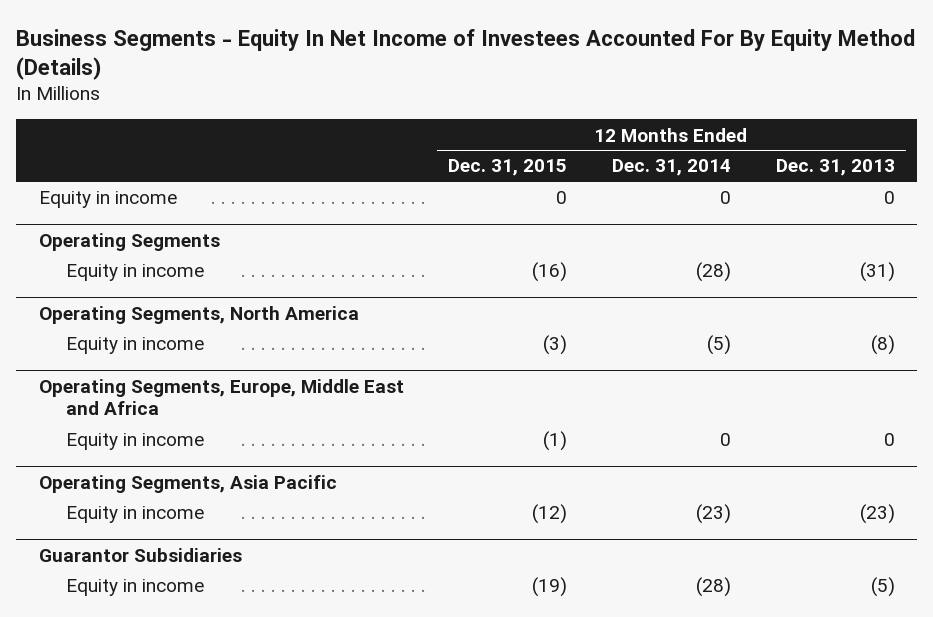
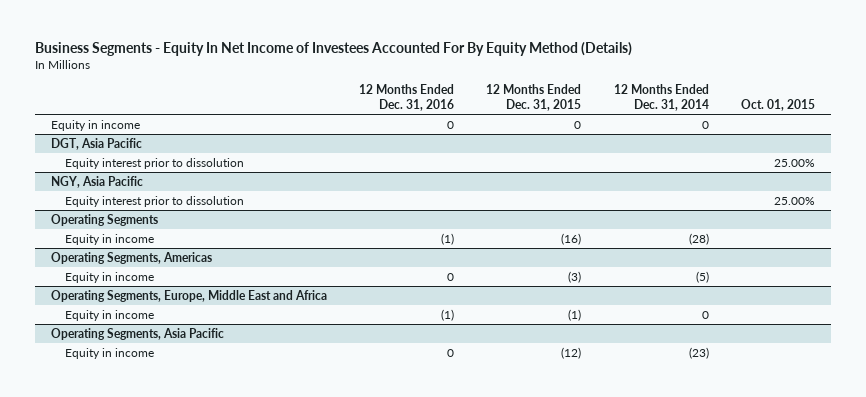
[775,159,895,177] Dec. 31, 2013 -> none
none -> [359,84,455,111] 12 Months Ended Dec. 31, 2016
none -> [740,98,815,111] Oct. 01, 2015
none -> [51,137,143,150] DGT, Asia Pacific
none -> [64,157,244,169] Equity interest prior to dissolution
none -> [51,175,144,188] NGY, Asia Pacific
none -> [64,195,244,207] Equity interest prior to dissolution
[38,305,359,324] Operating Segments, North America -> [51,251,213,264] Operating Segments, Americas
[38,547,242,562] Guarantor Subsidiaries -> none
[66,579,205,597] Equity in income -> none

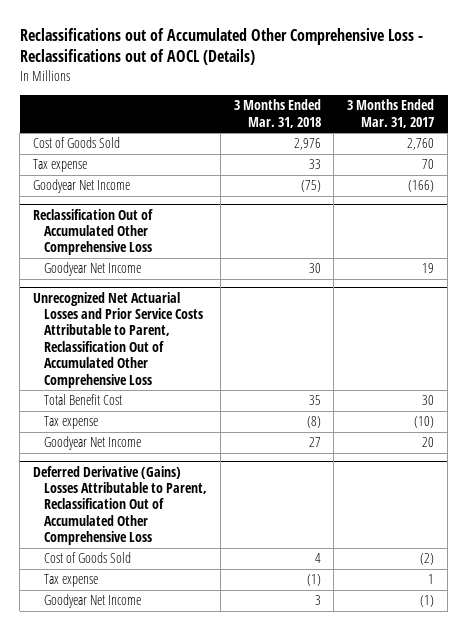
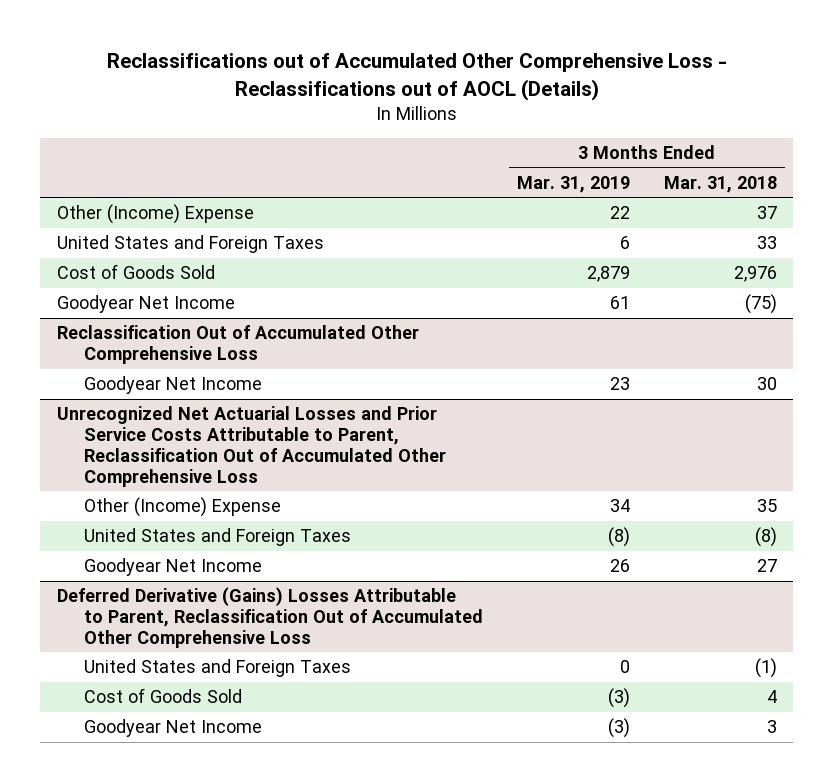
[347,99,435,128] 3 Months Ended Mar. 31, 2017 -> none
none -> [517,175,631,193] Mar. 31, 2019
none -> [56,204,254,225] Other (Income) Expense
none -> [56,235,324,254] United States and Foreign Taxes
[33,159,88,173] Tax expense -> none
[43,394,122,406] Total Benefit Cost -> none
none -> [84,497,282,518] Other (Income) Expense
[43,416,98,430] Tax expense -> [84,528,352,547] United States and Foreign Taxes
none -> [84,659,352,678] United States and Foreign Taxes
[43,574,98,588] Tax expense -> none

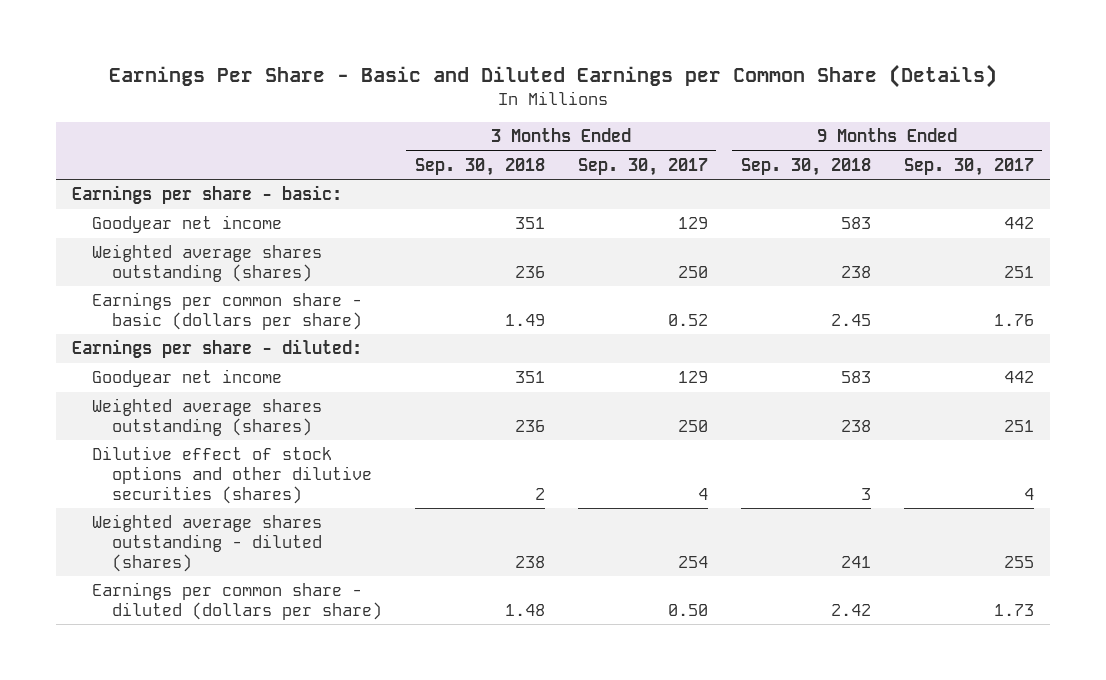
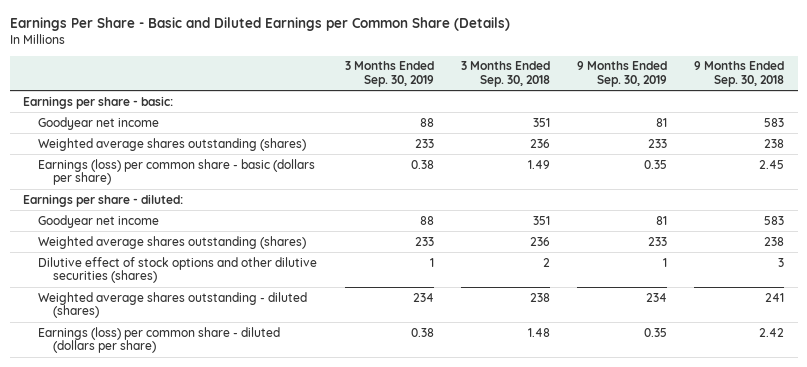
[577,157,708,176] Sep. 30, 2017 -> none
[903,157,1034,176] Sep. 30, 2017 -> none
none -> [344,61,434,87] 3 Months Ended Sep. 30, 2019
none -> [576,61,667,87] 9 Months Ended Sep. 30, 2019
[92,292,363,331] Earnings per common share - basic (dollars per share) -> [38,158,316,186] Earnings (loss) per common share - basic (dollars per share)
[92,582,382,621] Earnings per common share - diluted (dollars per share) -> [38,326,281,354] Earnings (loss) per common share - diluted (dollars per share)

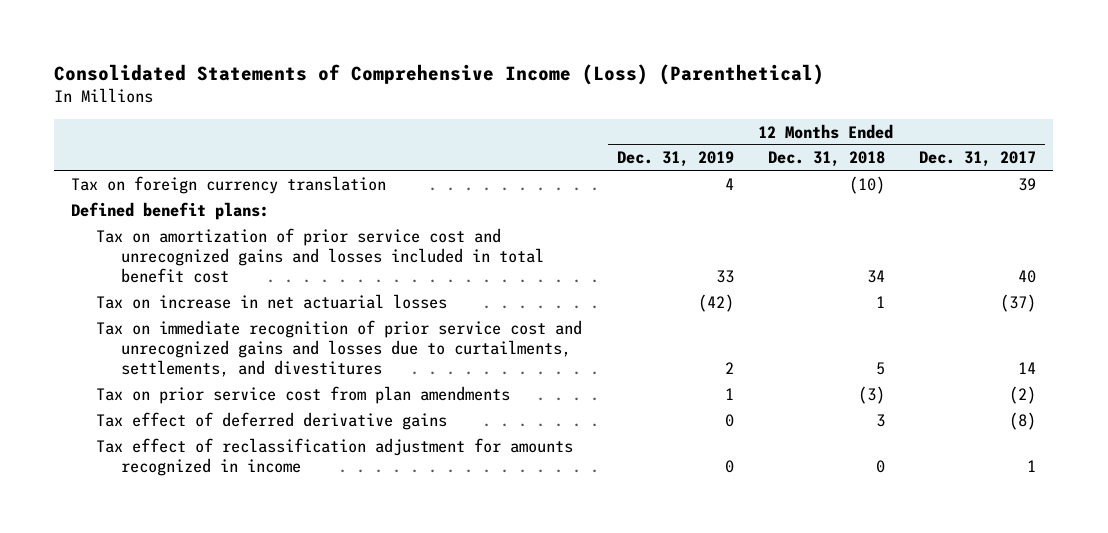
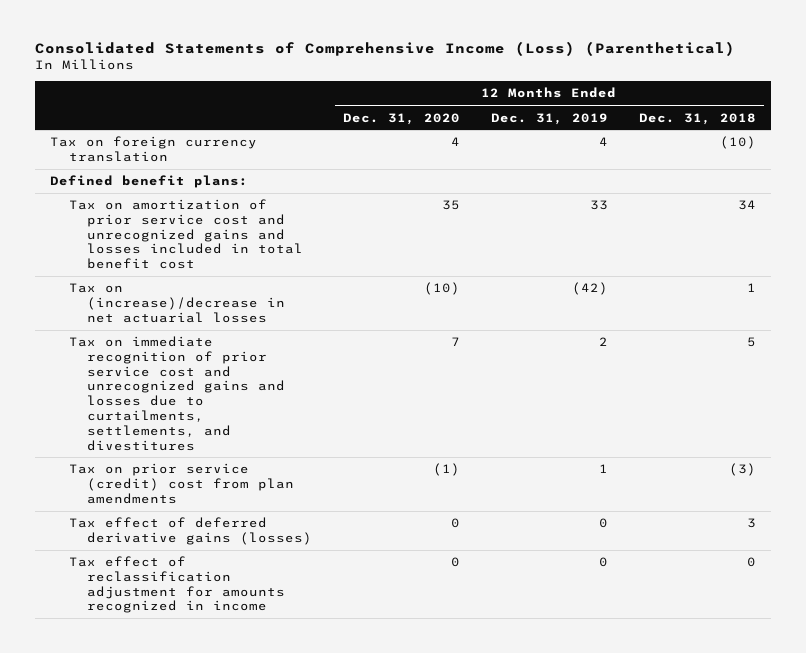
[919,151,1037,168] Dec. 31, 2017 -> none
none -> [342,112,460,125] Dec. 31, 2020
[96,293,448,309] Tax on increase in net actuarial losses -> [68,283,285,323] Tax on (increase)/decrease in net actuarial losses
[96,385,511,404] Tax on prior service cost from plan amendments -> [68,463,294,504] Tax on prior service (credit) cost from plan amendments
[96,411,448,430] Tax effect of deferred derivative gains -> [68,517,312,545] Tax effect of deferred derivative gains (losses)

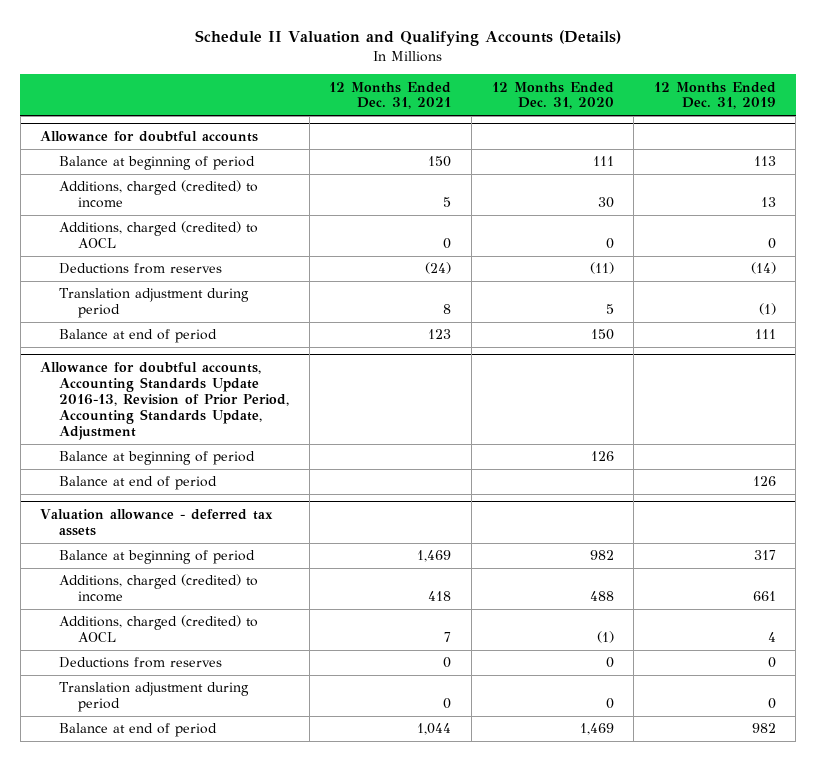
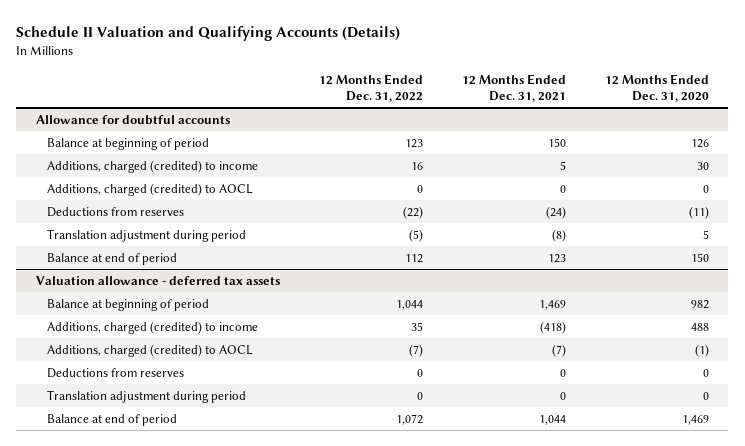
[653,81,776,110] 12 Months Ended Dec. 31, 2019 -> none
none -> [318,73,423,103] 12 Months Ended Dec. 31, 2022
[592,156,614,167] 111 -> [690,138,709,148] 126
[443,304,452,315] 8 -> [551,228,566,242] (8)
[40,362,290,440] Allowance for doubtful accounts, Accounting Standards Update 2016-13, Revision of Prior Period, Accounting Standards Update, Adjustment -> none
[59,451,256,466] Balance at beginning of period -> none
[59,476,218,491] Balance at end of period -> none
[428,591,452,602] 418 -> [539,320,566,334] (418)
[444,632,452,643] 7 -> [551,343,566,357] (7)

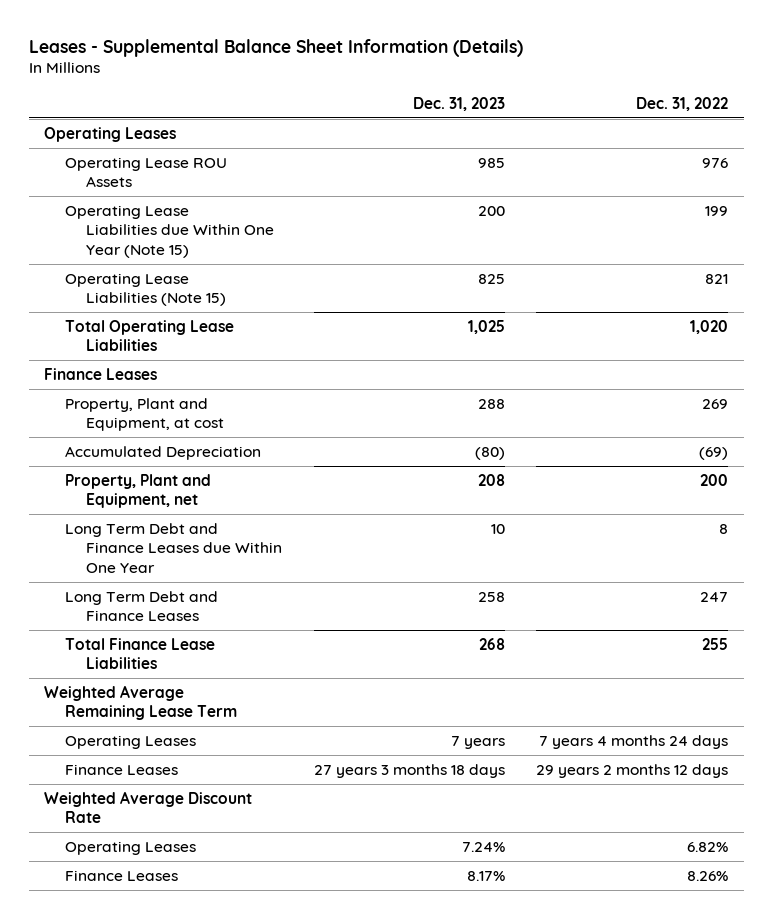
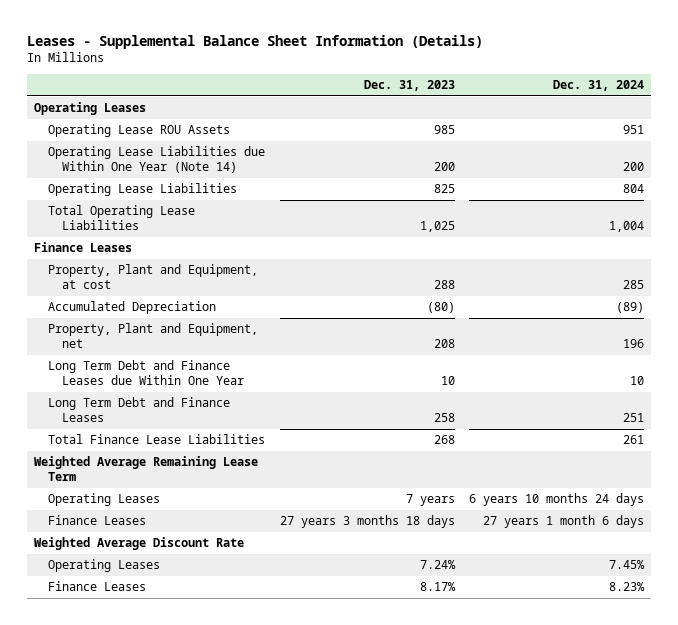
[636,96,729,111] Dec. 31, 2022 -> none
none -> [552,80,644,92] Dec. 31, 2024
[65,204,275,258] Operating Lease Liabilities due Within One Year (Note 15) -> [48,146,266,174] Operating Lease Liabilities due Within One Year (Note 14)
[65,272,227,307] Operating Lease Liabilities (Note 15) -> [48,183,238,197] Operating Lease Liabilities

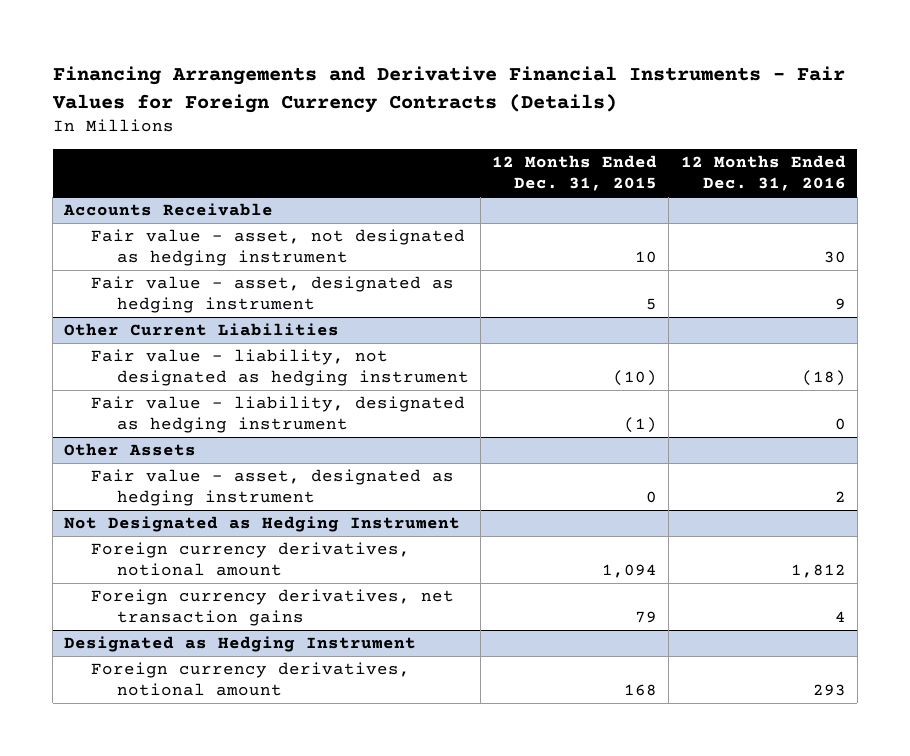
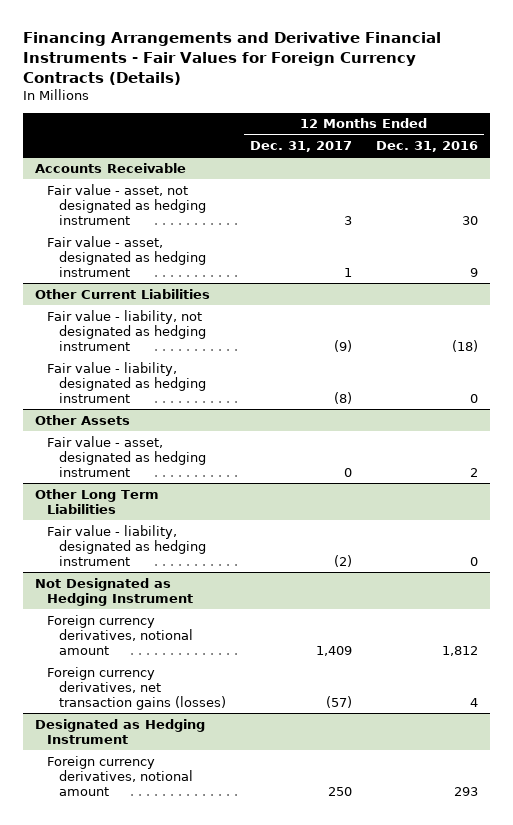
[492,155,658,192] 12 Months Ended Dec. 31, 2015 -> none
none -> [249,141,352,153] Dec. 31, 2017
none -> [34,488,159,514] Other Long Term Liabilities
none -> [46,524,206,567] Fair value - liability, designated as hedging instrument
[90,589,454,627] Foreign currency derivatives, net transaction gains -> [46,666,226,711] Foreign currency derivatives, net transaction gains (losses)

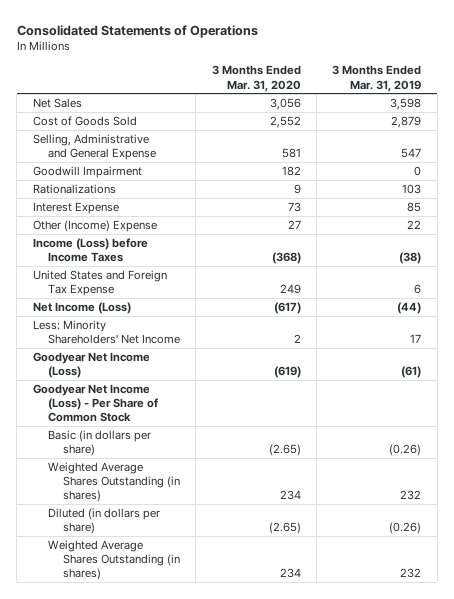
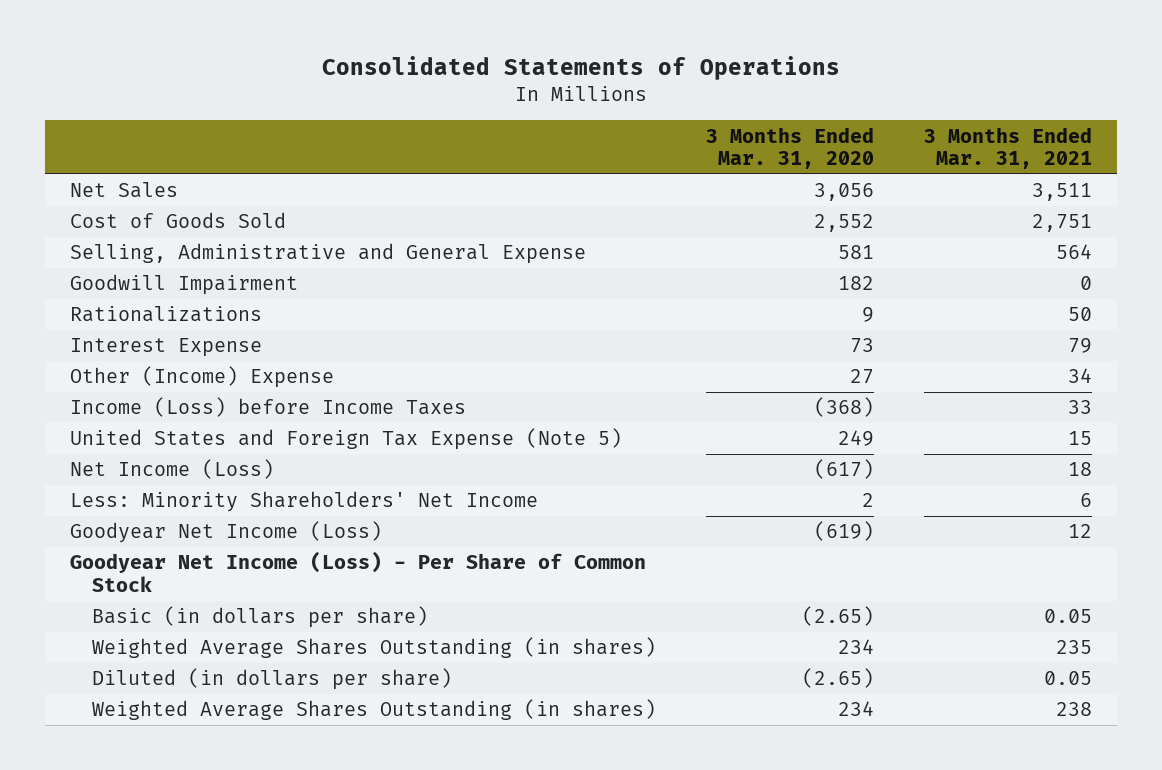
[332,65,422,92] 3 Months Ended Mar. 31, 2019 -> none
none -> [923,126,1092,170] 3 Months Ended Mar. 31, 2021
[32,269,167,297] United States and Foreign Tax Expense -> [70,428,623,451] United States and Foreign Tax Expense (Note 5)

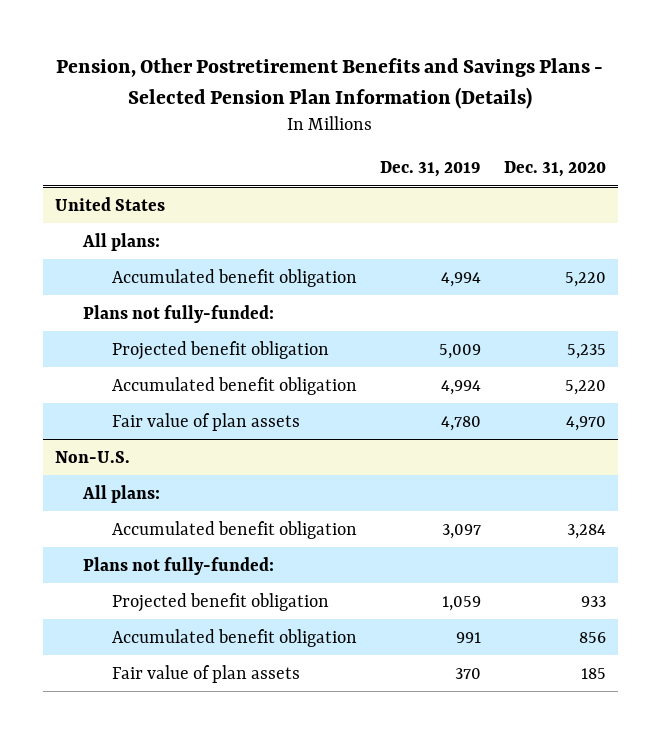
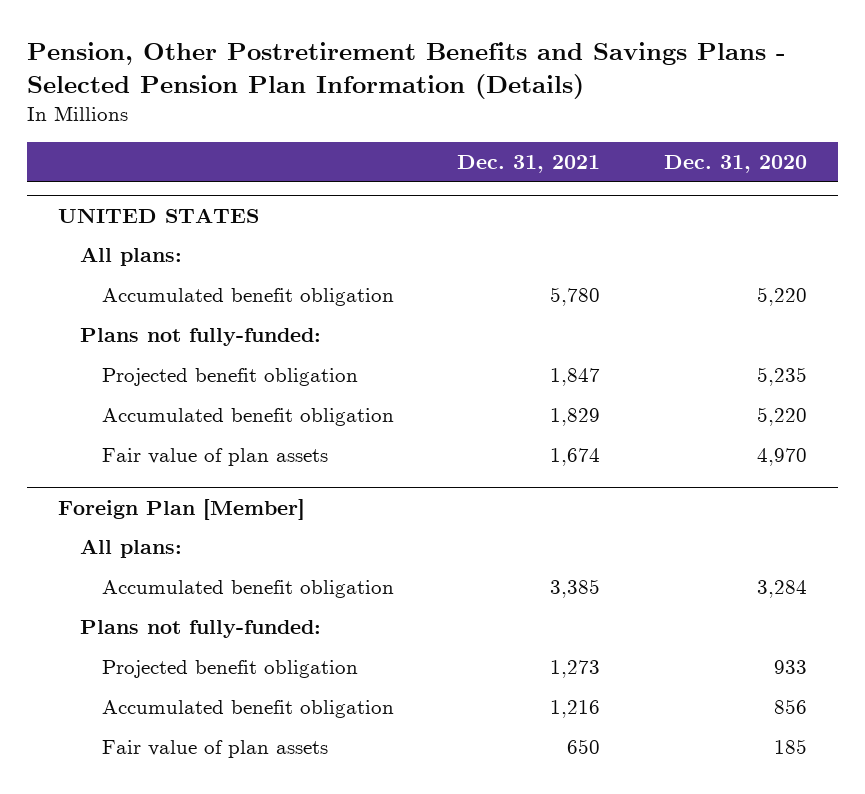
[380,161,482,178] Dec. 31, 2019 -> none
none -> [457,155,601,174] Dec. 31, 2021
[54,196,165,211] United States -> [58,208,260,224] UNITED STATES
[54,450,130,463] Non-U.S. -> [58,499,306,521] Foreign Plan [Member]

